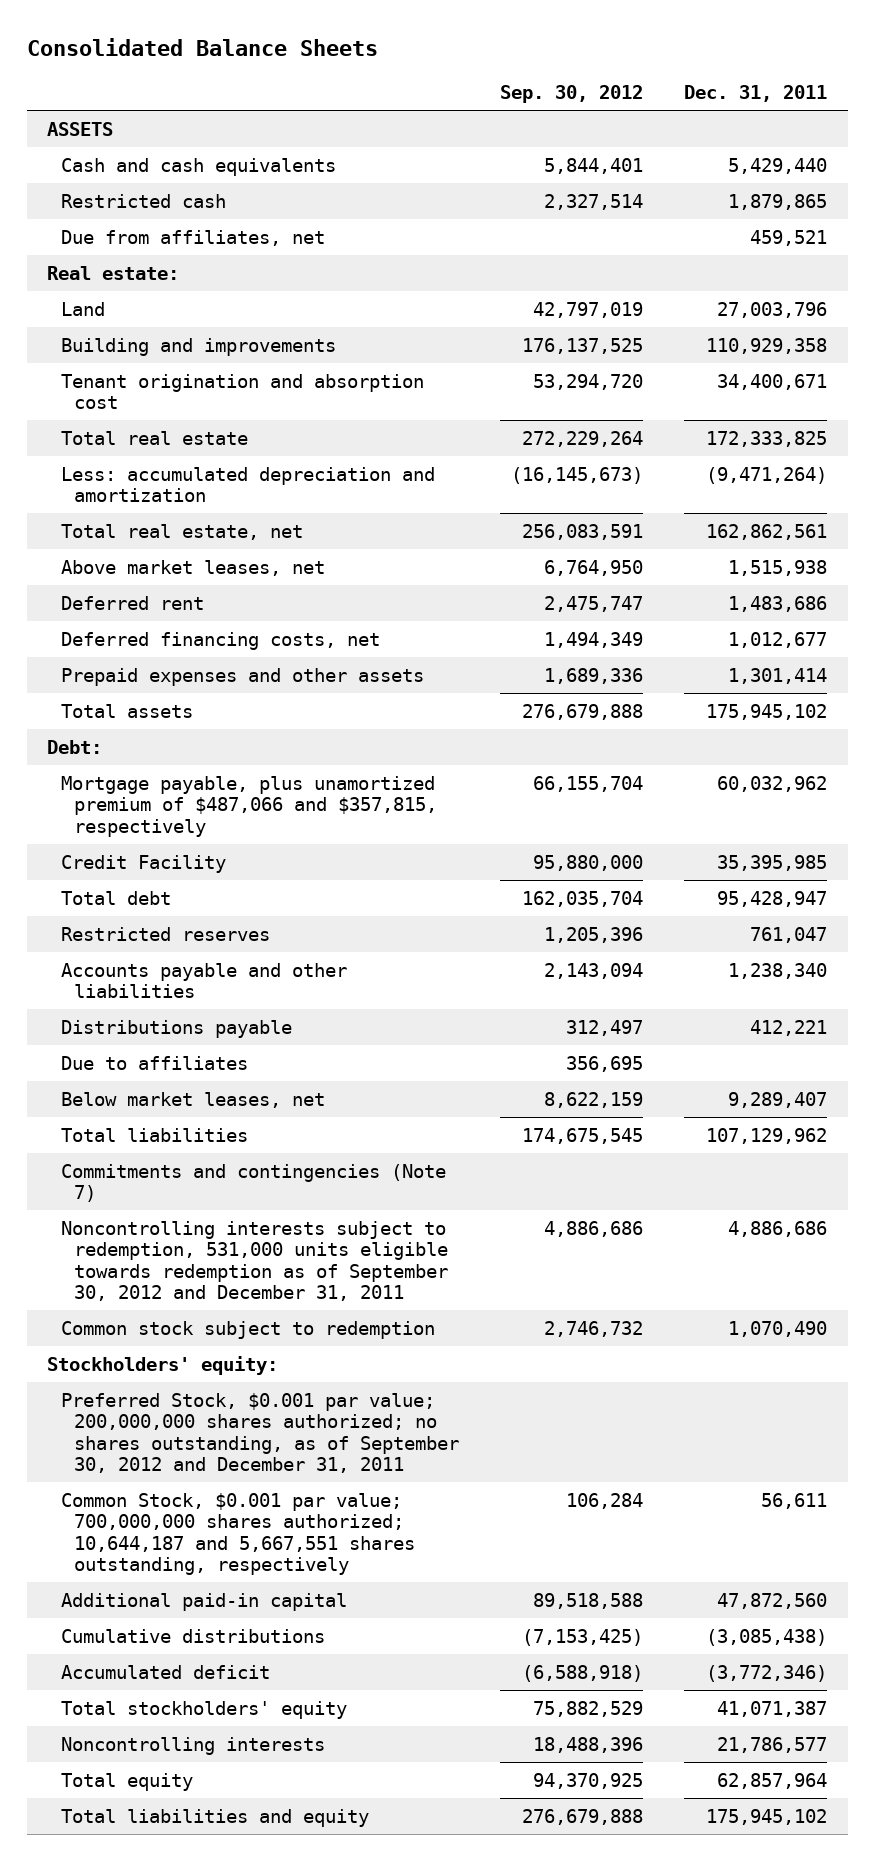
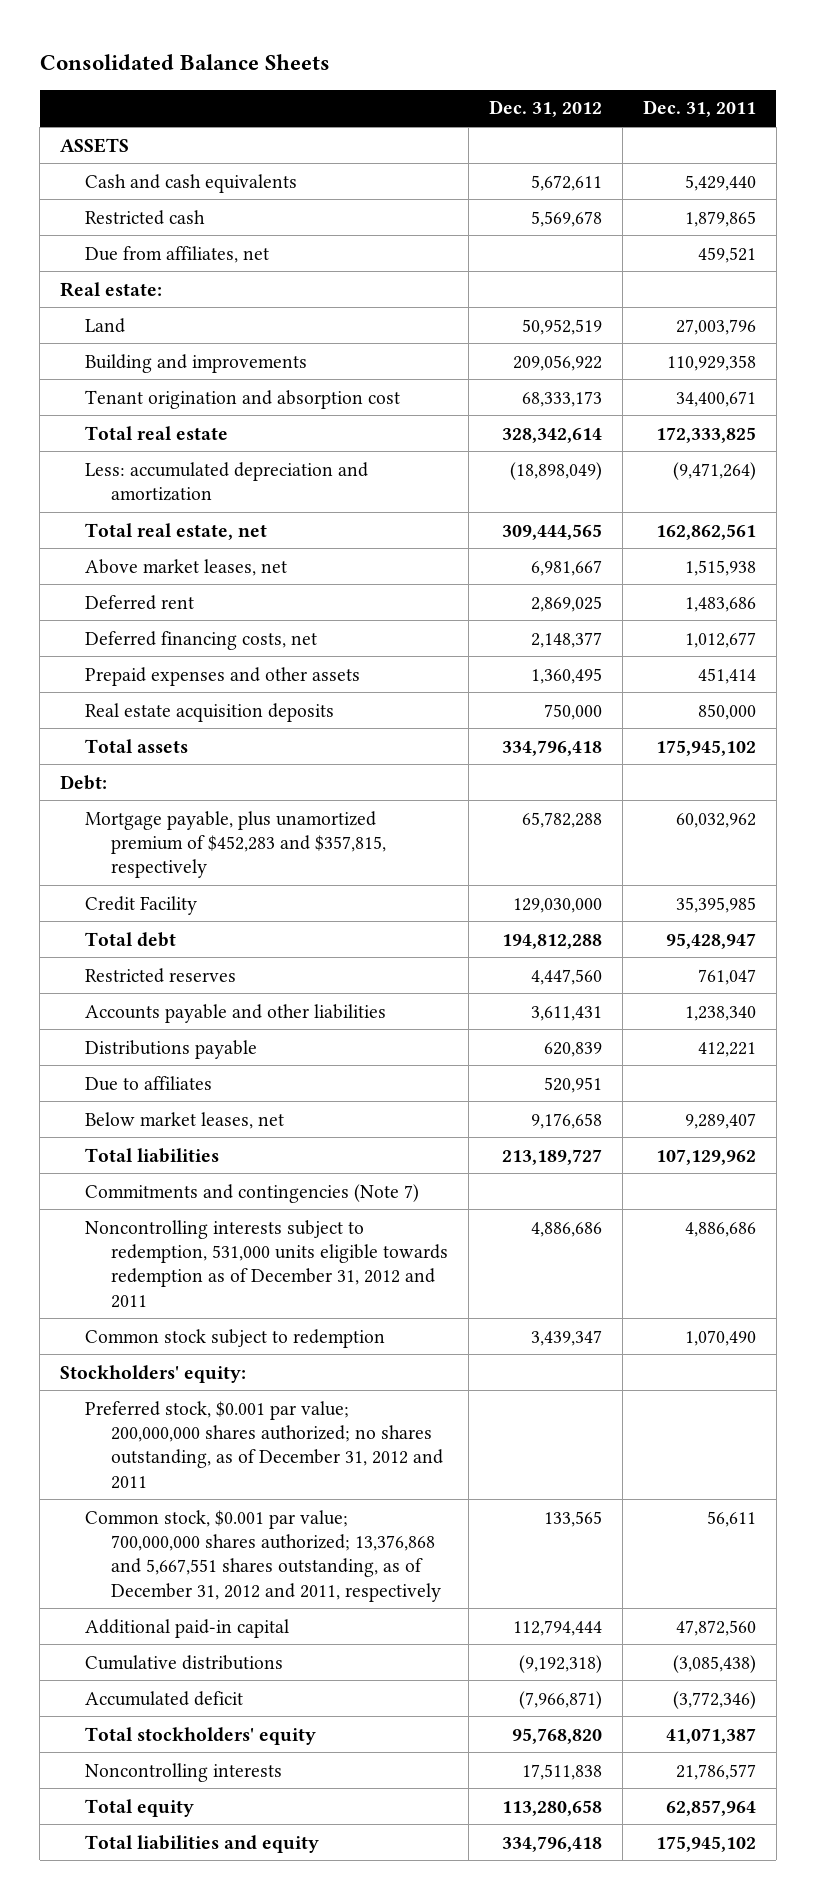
[500,85,644,104] Sep. 30, 2012 -> none
none -> [488,100,602,118] Dec. 31, 2012
[728,667,828,684] 1,301,414 -> [697,667,756,684] 451,414
none -> [85,702,335,722] Real estate acquisition deposits
[60,775,438,837] Mortgage payable, plus unamortized premium of $487,066 and $357,815, respectively -> [85,810,386,879] Mortgage payable, plus unamortized premium of $452,283 and $357,815, respectively
[60,1220,449,1302] Noncontrolling interests subject to redemption, 531,000 units eligible towards redemption as of September 30, 2012 and December 31, 2011 -> [85,1219,448,1308] Noncontrolling interests subject to redemption, 531,000 units eligible towards redemption as of December 31, 2012 and 2011
[60,1392,460,1474] Preferred Stock, $0.001 par value; 200,000,000 shares authorized; no shares outstanding, as of September 30, 2012 and December 31, 2011 -> [85,1400,443,1489] Preferred stock, $0.001 par value; 200,000,000 shares authorized; no shares outstanding, as of December 31, 2012 and 2011
[60,1492,416,1576] Common Stock, $0.001 par value; 700,000,000 shares authorized; 10,644,187 and 5,667,551 shares outstanding, respectively -> [85,1509,441,1602] Common stock, $0.001 par value; 700,000,000 shares authorized; 13,376,868 and 5,667,551 shares outstanding, as of December 31, 2012 and 2011, respectively

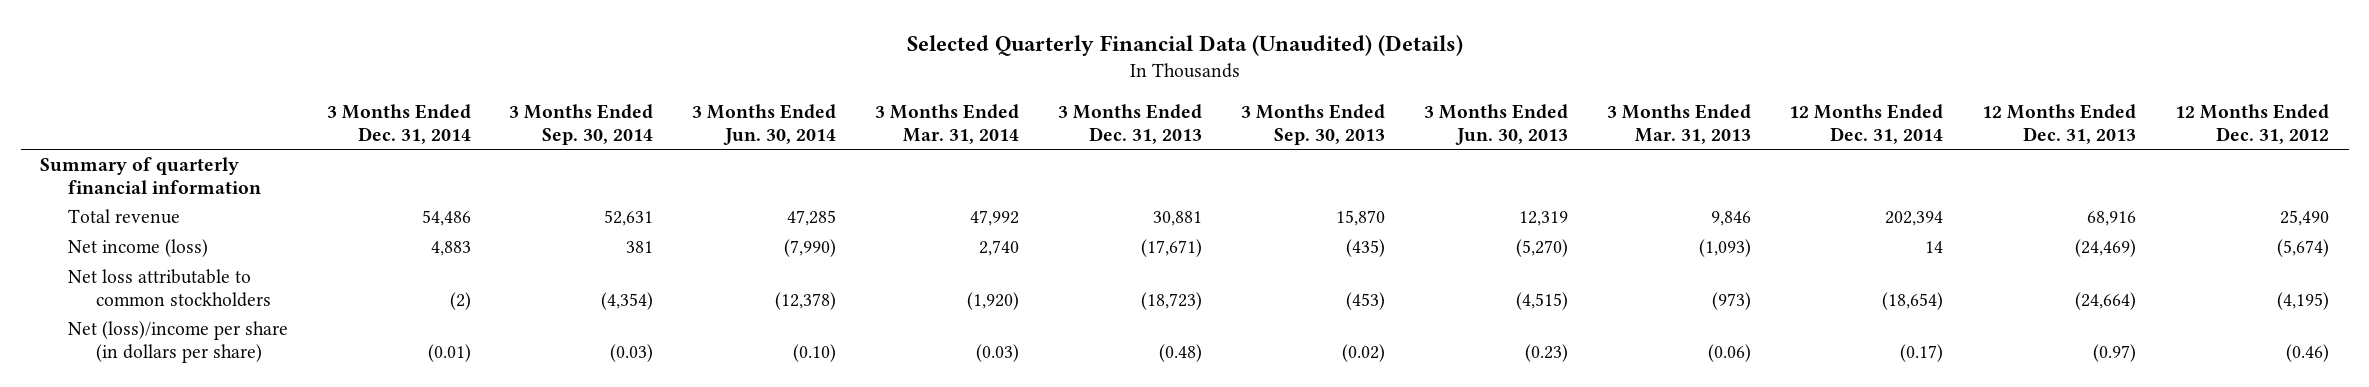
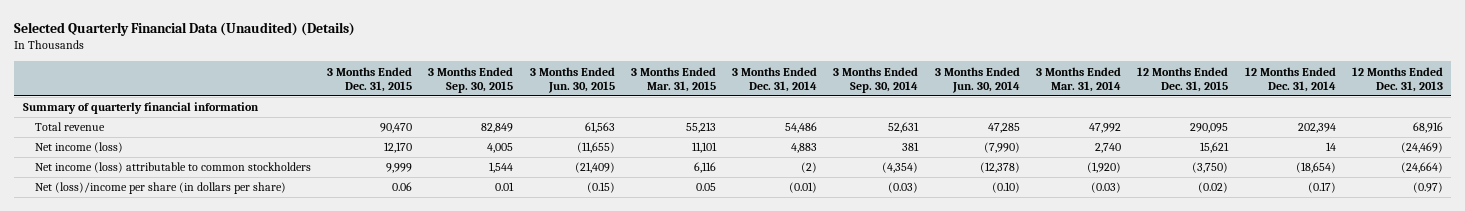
[1058,104,1203,144] 3 Months Ended Dec. 31, 2013 -> none
[1240,104,1385,145] 3 Months Ended Sep. 30, 2013 -> none
[1423,104,1568,145] 3 Months Ended Jun. 30, 2013 -> none
[1606,104,1751,144] 3 Months Ended Mar. 31, 2013 -> none
[2175,104,2330,144] 12 Months Ended Dec. 31, 2012 -> none
none -> [327,66,413,92] 3 Months Ended Dec. 31, 2015
none -> [428,66,514,93] 3 Months Ended Sep. 30, 2015
none -> [529,66,615,93] 3 Months Ended Jun. 30, 2015
none -> [630,66,716,92] 3 Months Ended Mar. 31, 2015
none -> [1137,66,1229,92] 12 Months Ended Dec. 31, 2015
[67,269,271,307] Net loss attributable to common stockholders -> [34,162,311,174] Net income (loss) attributable to common stockholders

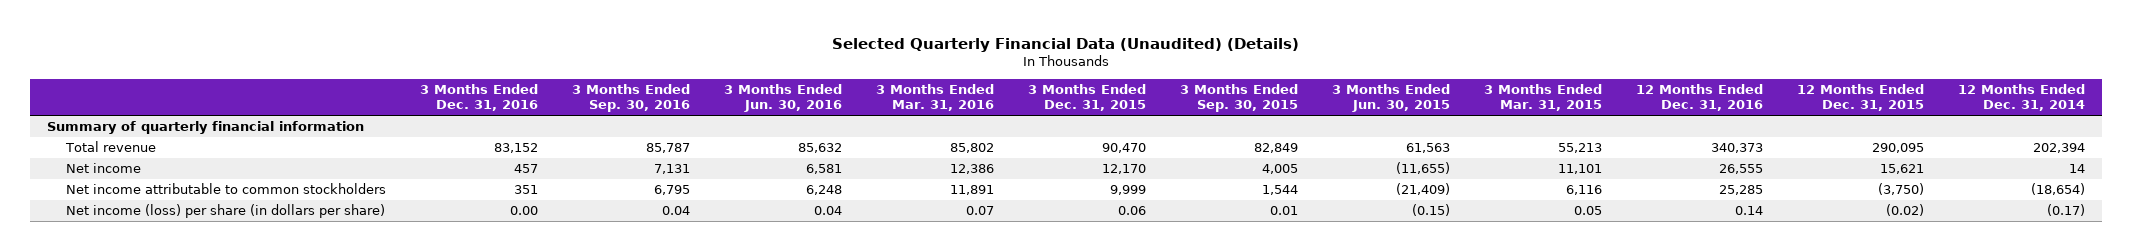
[732,66,818,92] 3 Months Ended Dec. 31, 2014 -> none
[833,66,919,93] 3 Months Ended Sep. 30, 2014 -> none
[934,66,1020,93] 3 Months Ended Jun. 30, 2014 -> none
[1036,66,1122,92] 3 Months Ended Mar. 31, 2014 -> none
[1351,66,1443,92] 12 Months Ended Dec. 31, 2013 -> none
none -> [419,84,538,112] 3 Months Ended Dec. 31, 2016
none -> [571,84,690,113] 3 Months Ended Sep. 30, 2016
none -> [723,84,842,113] 3 Months Ended Jun. 30, 2016
none -> [875,84,994,112] 3 Months Ended Mar. 31, 2016
none -> [1636,84,1764,112] 12 Months Ended Dec. 31, 2016
[34,142,123,154] Net income (loss) -> [65,163,141,174] Net income
[34,162,311,174] Net income (loss) attributable to common stockholders -> [65,183,386,195] Net income attributable to common stockholders
[34,182,286,195] Net (loss)/income per share (in dollars per share) -> [65,204,385,219] Net income (loss) per share (in dollars per share)

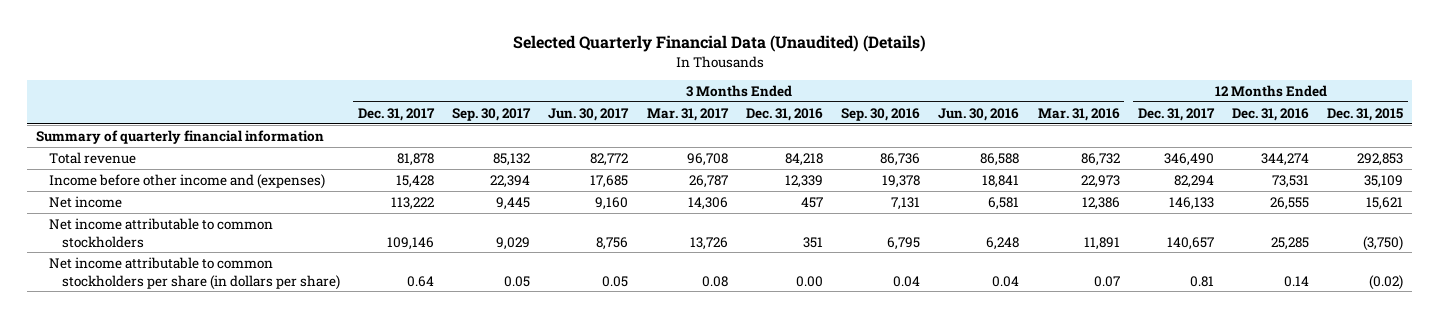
[1027,84,1146,112] 3 Months Ended Dec. 31, 2015 -> none
[1179,84,1298,113] 3 Months Ended Sep. 30, 2015 -> none
[1332,84,1451,113] 3 Months Ended Jun. 30, 2015 -> none
[1484,84,1603,112] 3 Months Ended Mar. 31, 2015 -> none
[1958,84,2086,112] 12 Months Ended Dec. 31, 2014 -> none
none -> [357,107,435,121] Dec. 31, 2017
none -> [452,107,532,121] Sep. 30, 2017
none -> [548,107,630,121] Jun. 30, 2017
none -> [646,107,729,121] Mar. 31, 2017
none -> [1137,107,1215,121] Dec. 31, 2017
[493,143,538,154] 83,152 -> [784,152,823,166] 84,218
[645,143,690,154] 85,787 -> [880,152,921,166] 86,736
[797,143,842,154] 85,632 -> [980,152,1020,166] 86,588
[949,143,994,154] 85,802 -> [1080,152,1120,166] 86,732
[1711,143,1764,154] 340,373 -> [1261,152,1310,166] 344,274
[1872,143,1925,154] 290,095 -> [1357,152,1404,166] 292,853
none -> [48,173,325,189] Income before other income and (expenses)
[65,204,385,219] Net income (loss) per share (in dollars per share) -> [48,256,340,290] Net income attributable to common stockholders per share (in dollars per share)

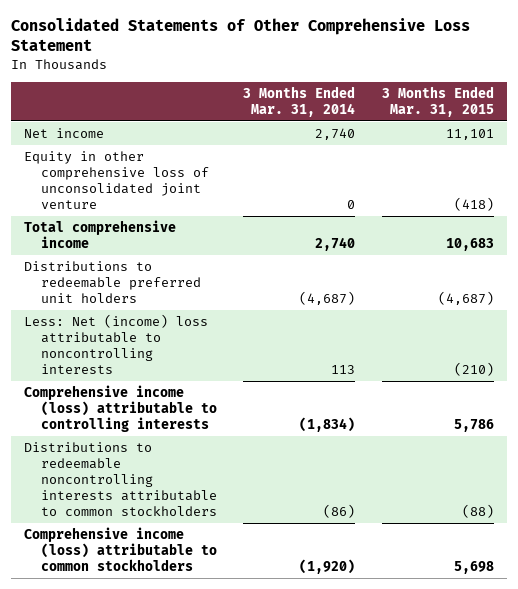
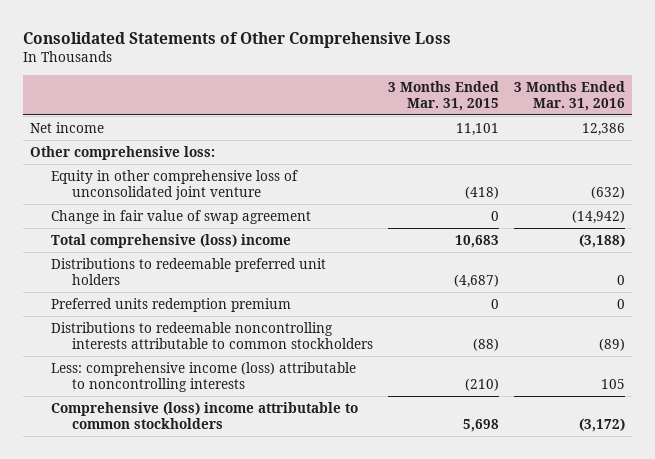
[11,18,471,52] Consolidated Statements of Other Comprehensive Loss Statement -> [22,31,451,48] Consolidated Statements of Other Comprehensive Loss
[243,85,356,117] 3 Months Ended Mar. 31, 2014 -> none
none -> [513,80,625,111] 3 Months Ended Mar. 31, 2016
none -> [30,145,216,160] Other comprehensive loss:
none -> [51,209,312,224] Change in fair value of swap agreement
[24,220,177,248] Total comprehensive income -> [51,233,292,248] Total comprehensive (loss) income
[24,314,209,374] Less: Net (income) loss attributable to noncontrolling interests -> none
[24,385,218,432] Comprehensive income (loss) attributable to controlling interests -> none
none -> [51,297,292,312] Preferred units redemption premium
none -> [51,361,357,392] Less: comprehensive income (loss) attributable to noncontrolling interests
[24,527,218,571] Comprehensive income (loss) attributable to common stockholders -> [51,401,359,429] Comprehensive (loss) income attributable to common stockholders

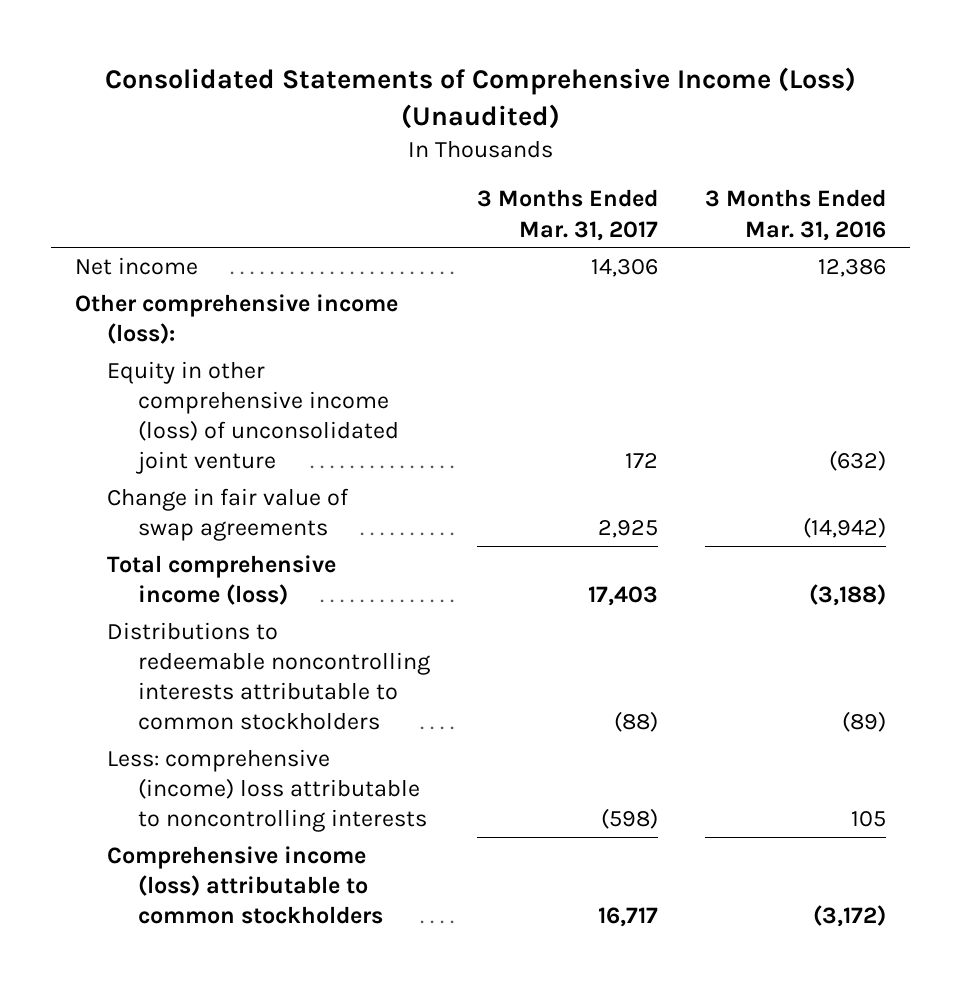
[22,31,451,48] Consolidated Statements of Other Comprehensive Loss -> [104,67,856,129] Consolidated Statements of Comprehensive Income (Loss) (Unaudited)
[388,80,500,111] 3 Months Ended Mar. 31, 2015 -> none
none -> [477,189,659,241] 3 Months Ended Mar. 31, 2017
[51,257,327,285] Distributions to redeemable preferred unit holders -> none
[51,297,292,312] Preferred units redemption premium -> none
[30,145,216,160] Other comprehensive loss: -> [74,293,398,344] Other comprehensive income (loss):
[51,169,299,200] Equity in other comprehensive loss of unconsolidated joint venture -> [106,360,400,475] Equity in other comprehensive income (loss) of unconsolidated joint venture
[51,209,312,224] Change in fair value of swap agreement -> [106,487,349,541] Change in fair value of swap agreements
[51,233,292,248] Total comprehensive (loss) income -> [106,554,336,605] Total comprehensive income (loss)
[51,361,357,392] Less: comprehensive income (loss) attributable to noncontrolling interests -> [106,748,428,833] Less: comprehensive (income) loss attributable to noncontrolling interests
[51,401,359,429] Comprehensive (loss) income attributable to common stockholders -> [106,845,384,925] Comprehensive income (loss) attributable to common stockholders

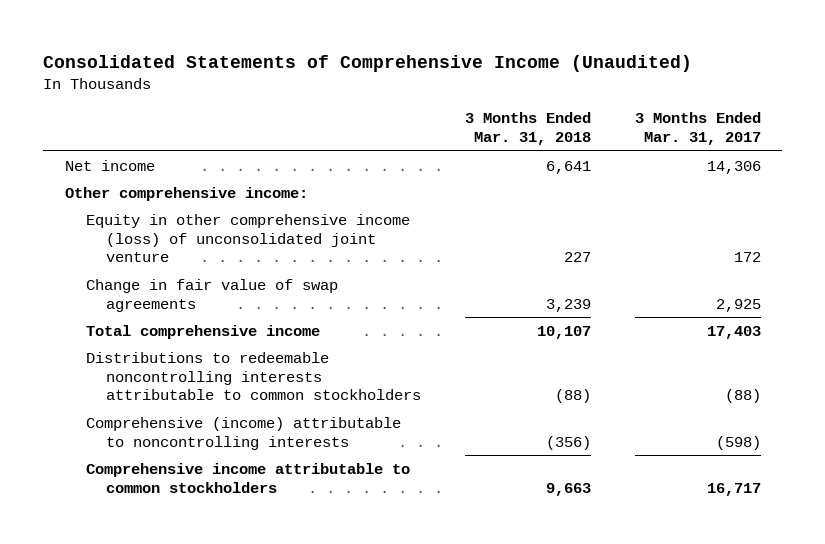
[104,67,856,129] Consolidated Statements of Comprehensive Income (Loss) (Unaudited) -> [43,54,693,72] Consolidated Statements of Comprehensive Income (Unaudited)
[705,189,887,241] 3 Months Ended Mar. 31, 2016 -> none
none -> [464,112,591,146] 3 Months Ended Mar. 31, 2018
[74,293,398,344] Other comprehensive income (loss): -> [64,186,308,201] Other comprehensive income:
[106,554,336,605] Total comprehensive income (loss) -> [85,324,320,339] Total comprehensive income
[106,748,428,833] Less: comprehensive (income) loss attributable to noncontrolling interests -> [85,416,401,450] Comprehensive (income) attributable to noncontrolling interests
[106,845,384,925] Comprehensive income (loss) attributable to common stockholders -> [85,462,410,493] Comprehensive income attributable to common stockholders

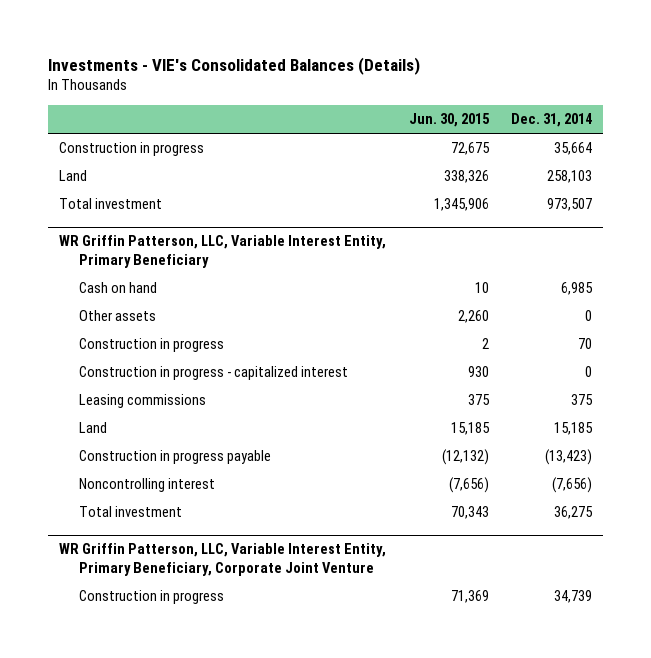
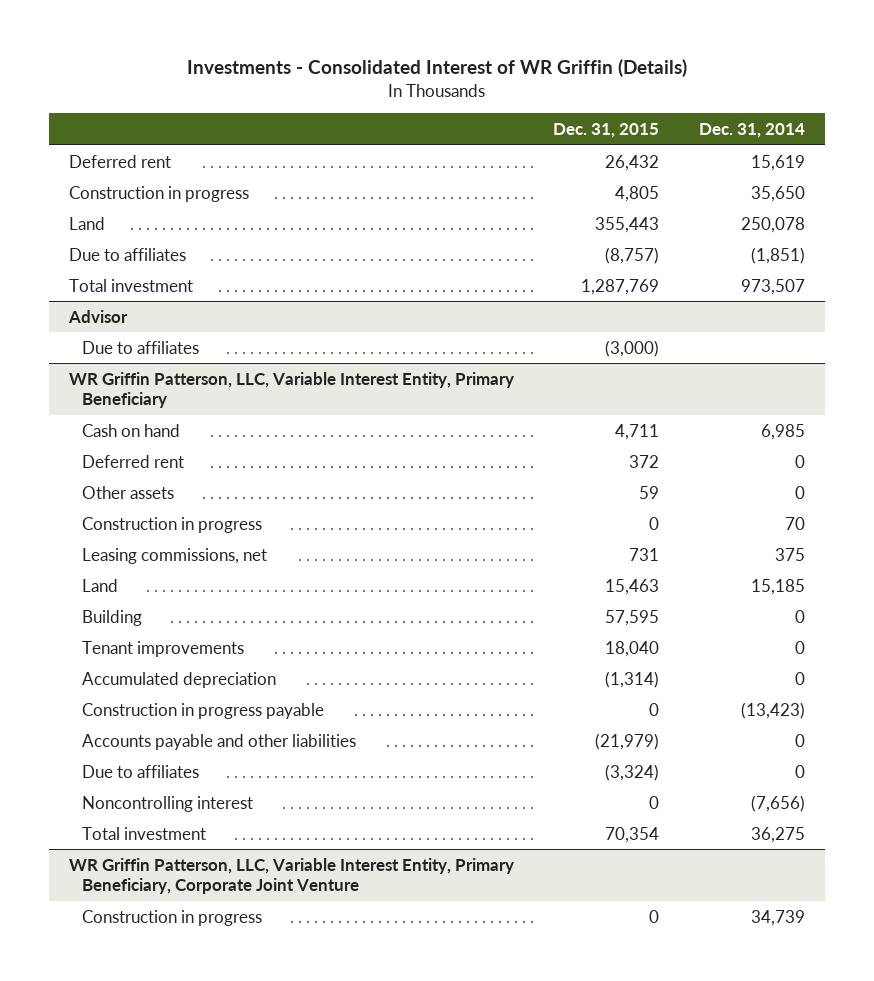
[47,56,420,75] Investments - VIE's Consolidated Balances (Details) -> [186,59,687,78] Investments - Consolidated Interest of WR Griffin (Details)
[408,113,490,128] Jun. 30, 2015 -> none
none -> [553,122,660,138] Dec. 31, 2015
none -> [68,154,171,168] Deferred rent
[554,142,593,156] 35,664 -> [751,185,806,202] 35,650
[547,170,593,184] 258,103 -> [741,216,806,233] 250,078
none -> [68,247,186,261] Due to affiliates
none -> [67,309,128,323] Advisor
none -> [82,340,200,354] Due to affiliates
none -> [82,454,185,468] Deferred rent
[79,366,349,381] Construction in progress - capitalized interest -> none
[79,394,207,409] Leasing commissions -> [82,547,268,564] Leasing commissions, net
none -> [82,609,143,626] Building
none -> [82,640,245,657] Tenant improvements
none -> [82,671,277,688] Accumulated depreciation
none -> [82,733,357,750] Accounts payable and other liabilities
none -> [82,764,200,778] Due to affiliates

